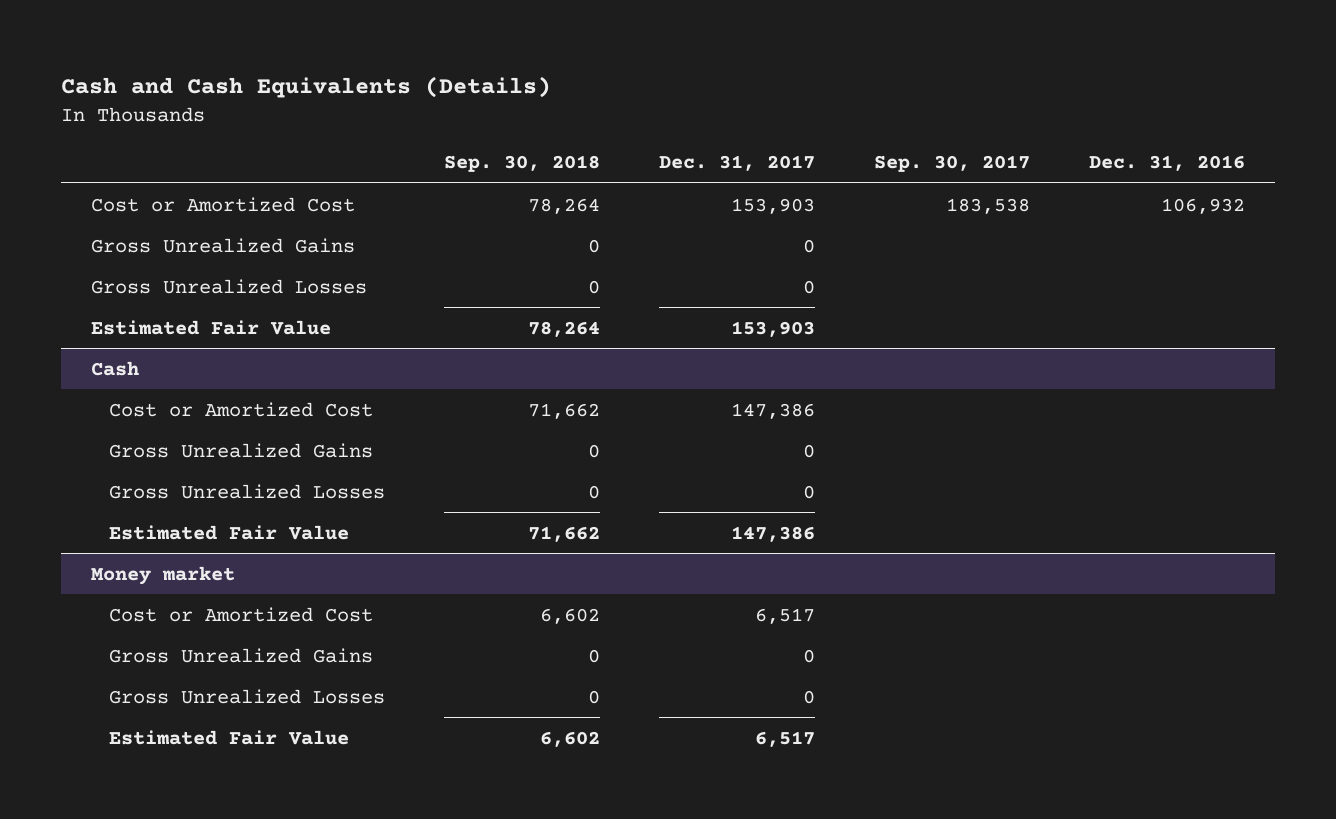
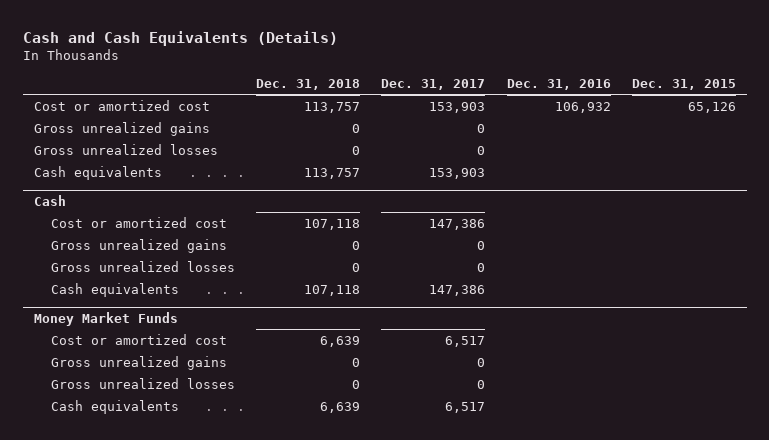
[443,155,600,173] Sep. 30, 2018 -> none
[874,155,1031,173] Sep. 30, 2017 -> none
none -> [255,78,360,90] Dec. 31, 2018
none -> [631,78,736,90] Dec. 31, 2015
[91,196,356,212] Cost or Amortized Cost -> [33,99,210,111] Cost or amortized cost
[91,237,356,253] Gross Unrealized Gains -> [33,121,210,136] Gross unrealized gains
[91,278,368,294] Gross Unrealized Losses -> [33,143,218,155] Gross unrealized losses
[91,319,332,335] Estimated Fair Value -> [33,165,162,180] Cash equivalents
[108,401,373,417] Cost or Amortized Cost -> [50,216,227,228] Cost or amortized cost
[108,442,373,458] Gross Unrealized Gains -> [50,238,227,253] Gross unrealized gains
[108,483,385,499] Gross Unrealized Losses -> [50,260,235,272] Gross unrealized losses
[108,524,349,540] Estimated Fair Value -> [50,282,179,297] Cash equivalents
[91,565,236,585] Money market -> [33,312,178,327] Money Market Funds
[108,606,373,622] Cost or Amortized Cost -> [50,333,227,345] Cost or amortized cost
[108,647,373,663] Gross Unrealized Gains -> [50,355,227,370] Gross unrealized gains
[108,688,385,704] Gross Unrealized Losses -> [50,377,235,389] Gross unrealized losses
[108,729,349,745] Estimated Fair Value -> [50,399,179,414] Cash equivalents

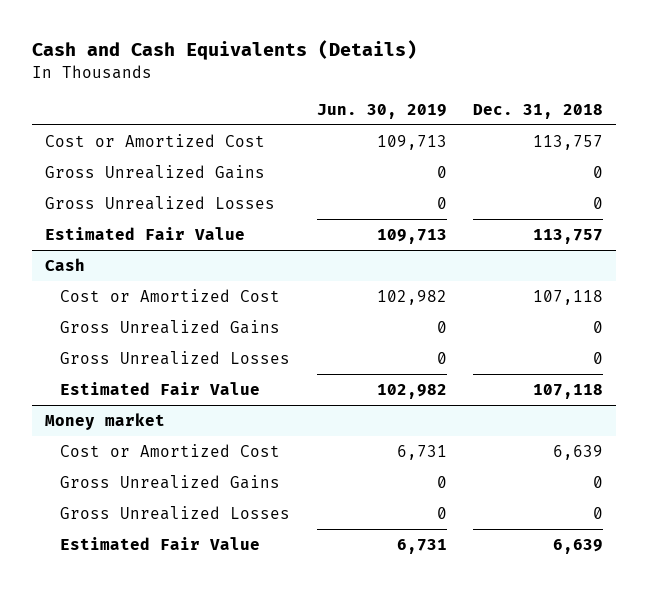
[381,78,486,90] Dec. 31, 2017 -> none
[506,78,611,90] Dec. 31, 2016 -> none
[631,78,736,90] Dec. 31, 2015 -> none
none -> [316,103,447,119] Jun. 30, 2019
[33,99,210,111] Cost or amortized cost -> [45,134,266,148] Cost or Amortized Cost
[33,121,210,136] Gross unrealized gains -> [45,165,266,180] Gross Unrealized Gains
[33,143,218,155] Gross unrealized losses -> [45,196,276,211] Gross Unrealized Losses
[33,165,162,180] Cash equivalents -> [45,227,246,241] Estimated Fair Value
[50,216,227,228] Cost or amortized cost -> [60,289,281,303] Cost or Amortized Cost
[50,238,227,253] Gross unrealized gains -> [60,320,281,335] Gross Unrealized Gains
[50,260,235,272] Gross unrealized losses -> [60,351,291,366] Gross Unrealized Losses
[50,282,179,297] Cash equivalents -> [60,382,261,396] Estimated Fair Value
[33,312,178,327] Money Market Funds -> [45,413,166,431] Money market
[50,333,227,345] Cost or amortized cost -> [60,444,281,458] Cost or Amortized Cost
[50,355,227,370] Gross unrealized gains -> [60,475,281,490] Gross Unrealized Gains
[50,377,235,389] Gross unrealized losses -> [60,506,291,521] Gross Unrealized Losses
[50,399,179,414] Cash equivalents -> [60,537,261,551] Estimated Fair Value

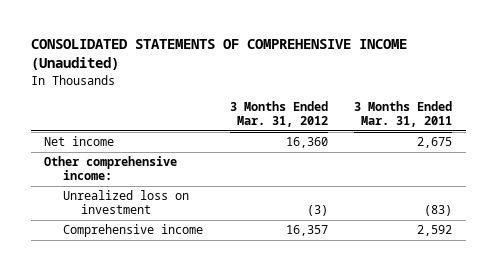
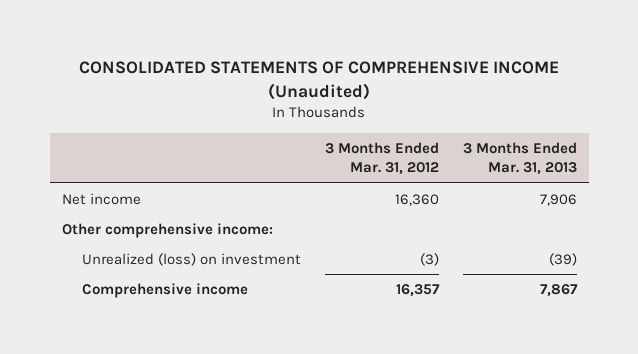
[354,101,453,128] 3 Months Ended Mar. 31, 2011 -> none
none -> [462,141,577,176] 3 Months Ended Mar. 31, 2013
[62,190,189,215] Unrealized loss on investment -> [82,252,302,266] Unrealized (loss) on investment

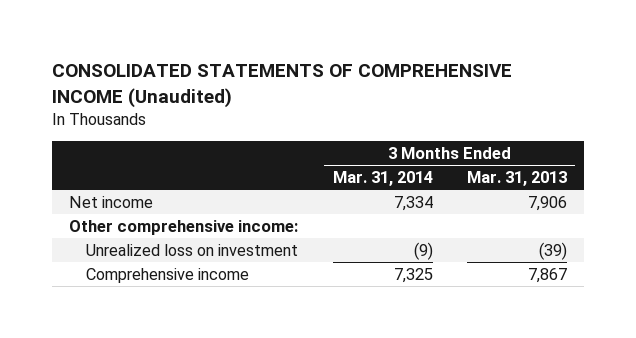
[324,141,439,176] 3 Months Ended Mar. 31, 2012 -> none
none -> [332,171,433,187] Mar. 31, 2014
[82,252,302,266] Unrealized (loss) on investment -> [86,243,299,256] Unrealized loss on investment

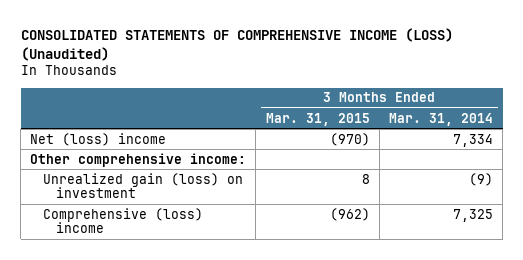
[51,64,512,108] CONSOLIDATED STATEMENTS OF COMPREHENSIVE INCOME (Unaudited) -> [20,27,453,61] CONSOLIDATED STATEMENTS OF COMPREHENSIVE INCOME (LOSS) (Unaudited)
[466,171,567,187] Mar. 31, 2013 -> none
none -> [265,112,370,126] Mar. 31, 2015
[69,195,154,208] Net income -> [30,132,167,146] Net (loss) income
[86,243,299,256] Unrealized loss on investment -> [43,172,244,199] Unrealized gain (loss) on investment
[86,267,250,283] Comprehensive income -> [43,207,204,234] Comprehensive (loss) income

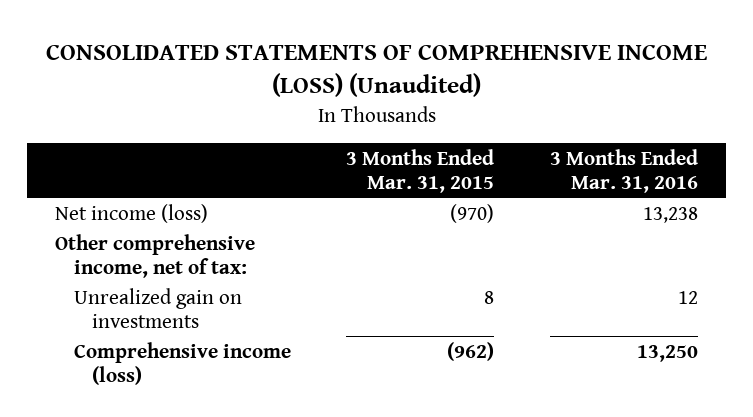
[388,112,493,126] Mar. 31, 2014 -> none
none -> [550,148,699,193] 3 Months Ended Mar. 31, 2016
[30,132,167,146] Net (loss) income -> [55,203,209,223] Net income (loss)
[30,152,247,167] Other comprehensive income: -> [55,233,256,278] Other comprehensive income, net of tax:
[43,172,244,199] Unrealized gain (loss) on investment -> [73,287,242,328] Unrealized gain on investments
[43,207,204,234] Comprehensive (loss) income -> [73,341,291,385] Comprehensive income (loss)

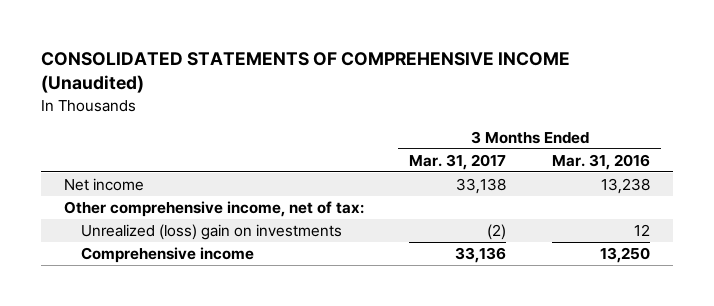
[45,44,707,98] CONSOLIDATED STATEMENTS OF COMPREHENSIVE INCOME (LOSS) (Unaudited) -> [40,52,570,94] CONSOLIDATED STATEMENTS OF COMPREHENSIVE INCOME (Unaudited)
[346,148,495,193] 3 Months Ended Mar. 31, 2015 -> none
none -> [409,153,507,170] Mar. 31, 2017
[55,203,209,223] Net income (loss) -> [63,177,144,191] Net income
[73,287,242,328] Unrealized gain on investments -> [81,223,343,240] Unrealized (loss) gain on investments
[73,341,291,385] Comprehensive income (loss) -> [81,246,255,263] Comprehensive income

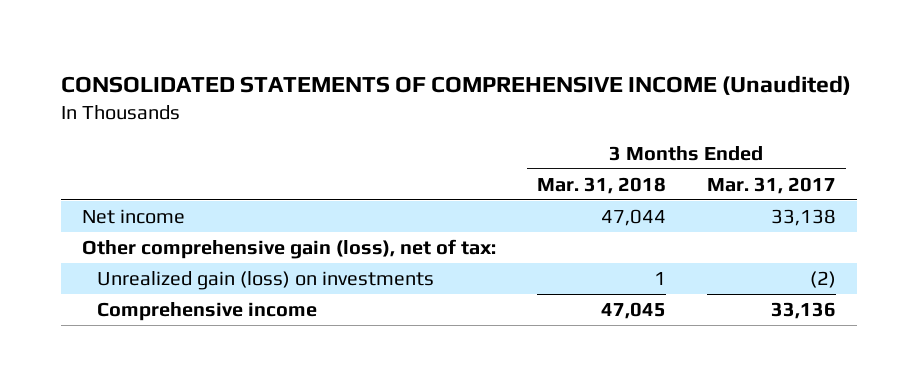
[552,153,651,170] Mar. 31, 2016 -> none
none -> [536,176,666,194] Mar. 31, 2018
[63,200,364,217] Other comprehensive income, net of tax: -> [81,238,496,259] Other comprehensive gain (loss), net of tax:
[81,223,343,240] Unrealized (loss) gain on investments -> [97,270,435,290] Unrealized gain (loss) on investments

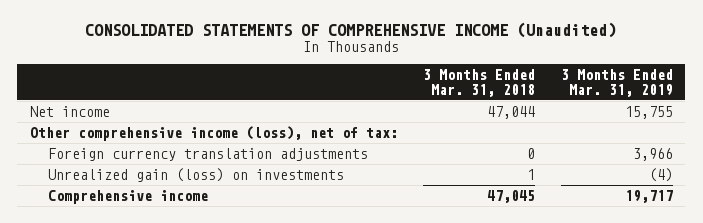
[707,176,837,194] Mar. 31, 2017 -> none
none -> [560,68,673,98] 3 Months Ended Mar. 31, 2019
[81,238,496,259] Other comprehensive gain (loss), net of tax: -> [30,125,399,141] Other comprehensive income (loss), net of tax:
none -> [47,147,368,161] Foreign currency translation adjustments

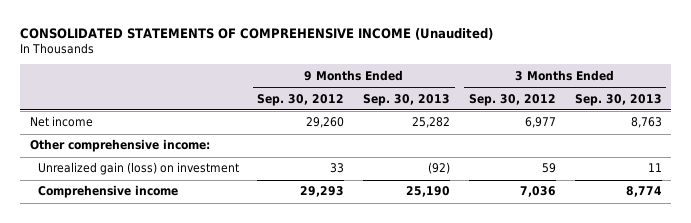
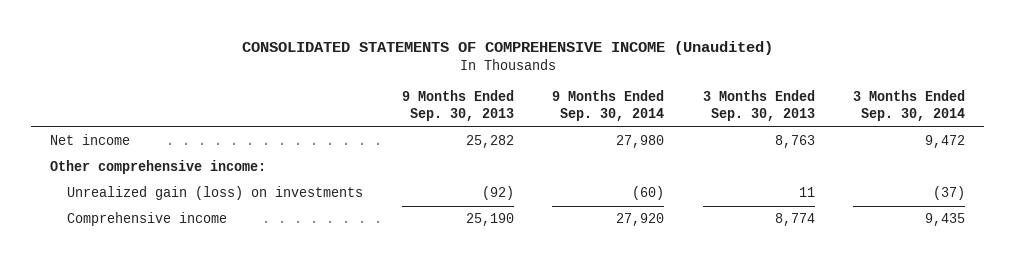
[257,93,345,106] Sep. 30, 2012 -> none
[468,93,556,106] Sep. 30, 2012 -> none
none -> [552,90,665,122] 9 Months Ended Sep. 30, 2014
none -> [853,90,966,122] 3 Months Ended Sep. 30, 2014
[37,162,239,176] Unrealized gain (loss) on investment -> [67,186,364,201] Unrealized gain (loss) on investments

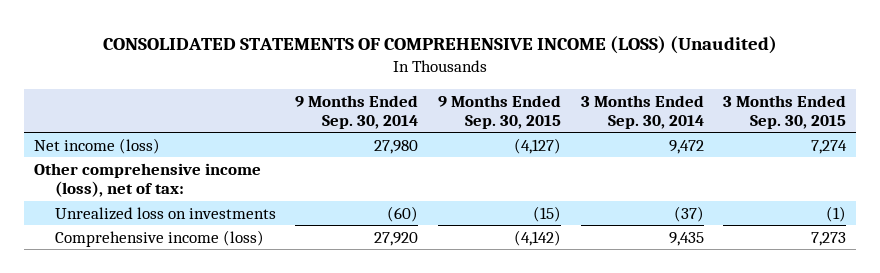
[241,40,773,55] CONSOLIDATED STATEMENTS OF COMPREHENSIVE INCOME (Unaudited) -> [103,35,778,54] CONSOLIDATED STATEMENTS OF COMPREHENSIVE INCOME (LOSS) (Unaudited)
[401,90,514,122] 9 Months Ended Sep. 30, 2013 -> none
[702,90,815,122] 3 Months Ended Sep. 30, 2013 -> none
none -> [438,94,562,129] 9 Months Ended Sep. 30, 2015
none -> [723,94,847,129] 3 Months Ended Sep. 30, 2015
[50,134,131,146] Net income -> [33,137,160,154] Net income (loss)
[50,160,267,175] Other comprehensive income: -> [33,162,261,197] Other comprehensive income (loss), net of tax:
[67,186,364,201] Unrealized gain (loss) on investments -> [54,206,276,220] Unrealized loss on investments
[67,212,228,227] Comprehensive income -> [54,229,264,247] Comprehensive income (loss)

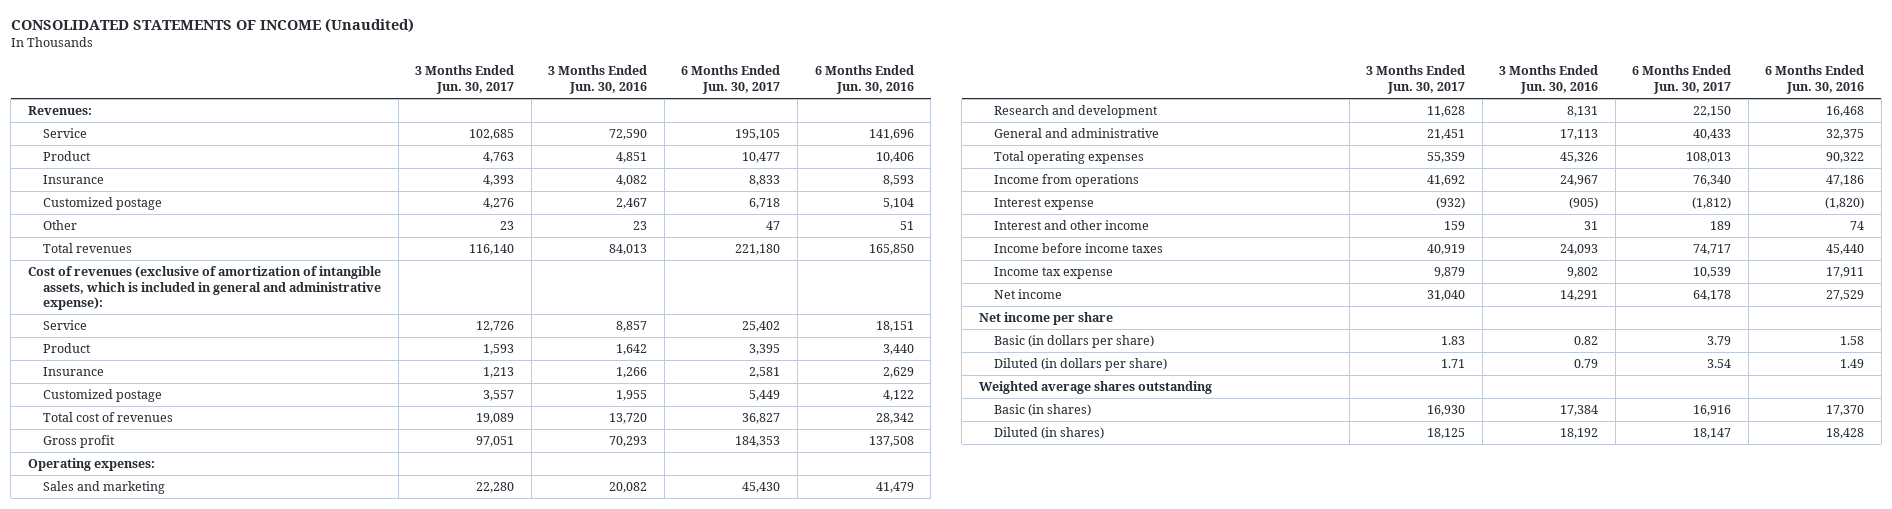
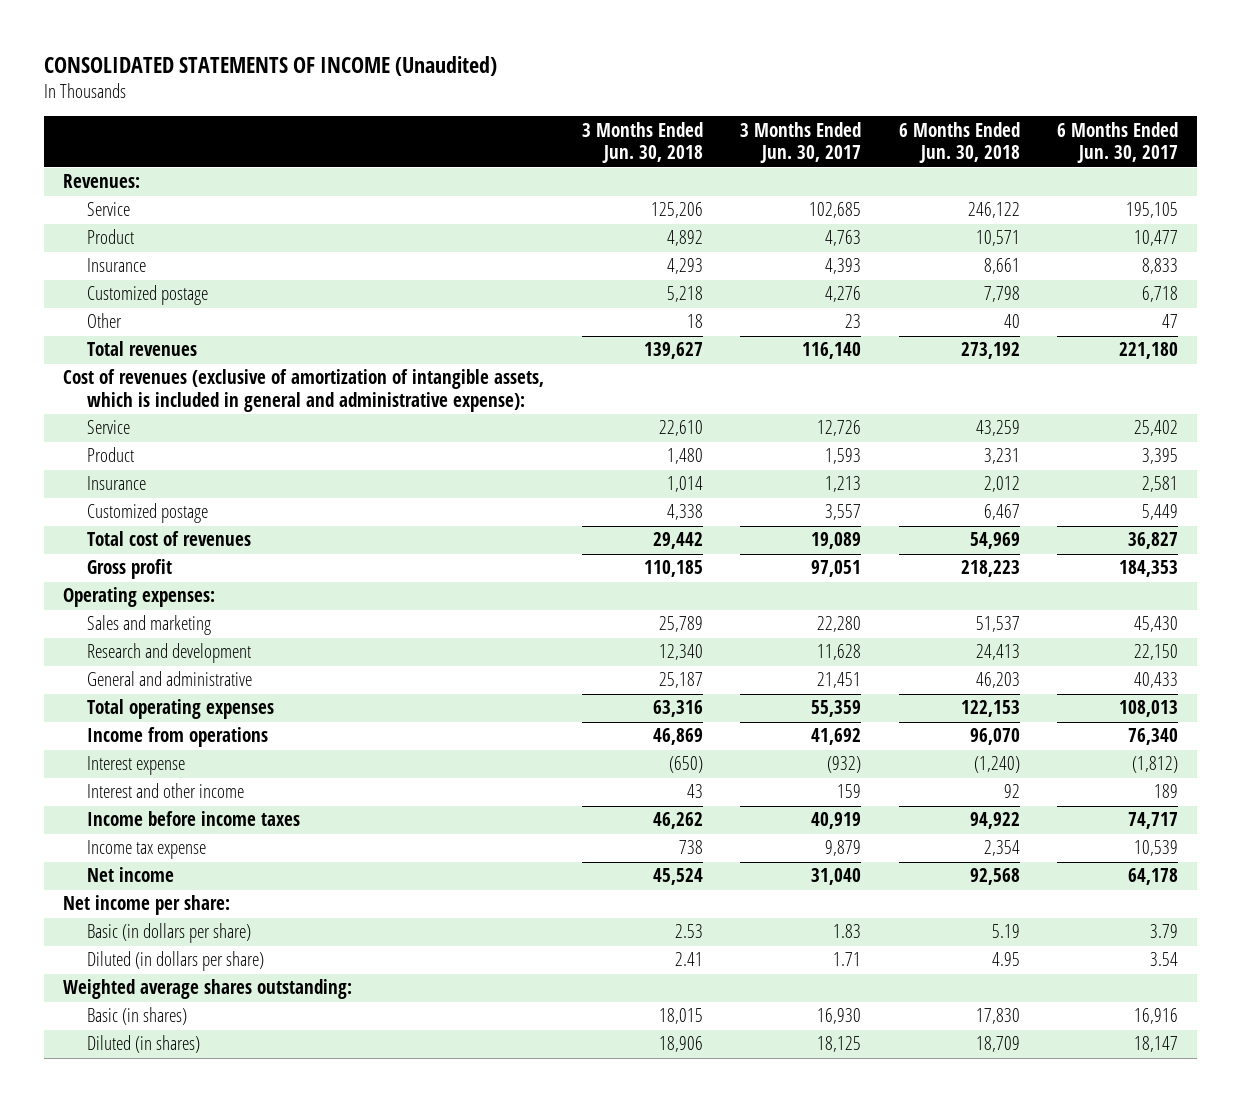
[548,65,648,95] 3 Months Ended Jun. 30, 2016 -> none
[814,65,914,95] 6 Months Ended Jun. 30, 2016 -> none
none -> [581,121,703,164] 3 Months Ended Jun. 30, 2018
none -> [898,121,1020,164] 6 Months Ended Jun. 30, 2018
[978,311,1113,325] Net income per share -> [63,895,231,916] Net income per share:
[978,380,1212,394] Weighted average shares outstanding -> [63,979,353,1000] Weighted average shares outstanding:

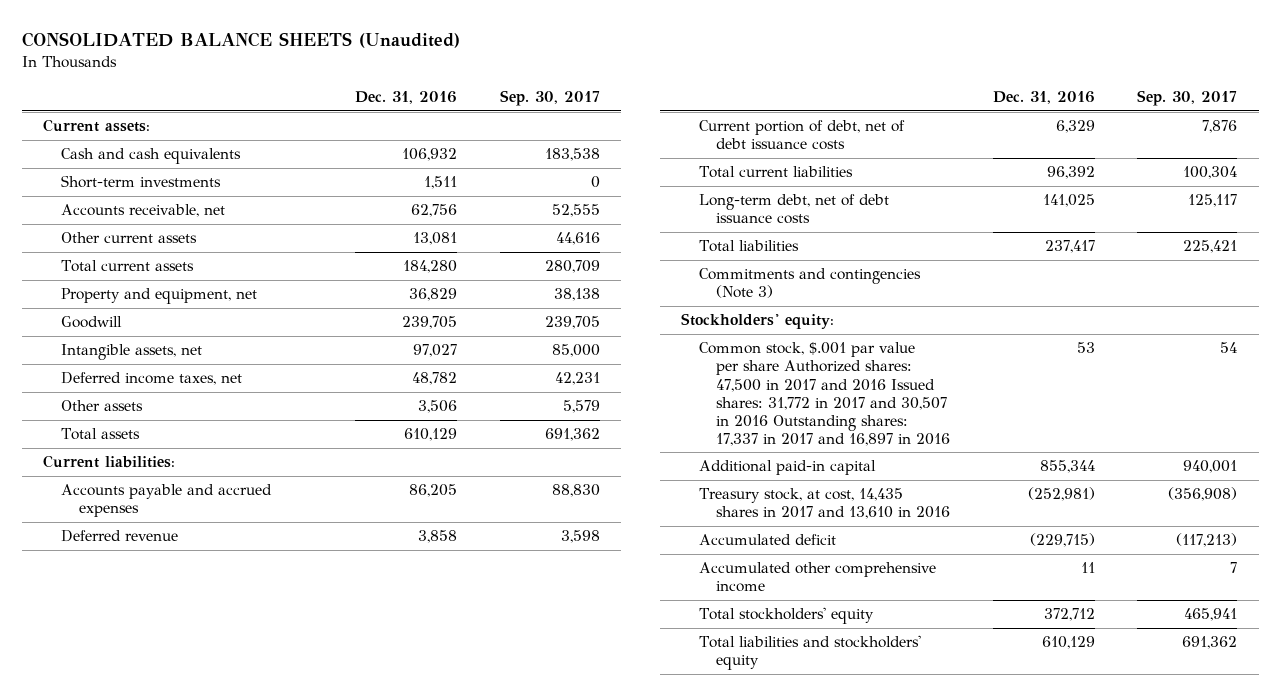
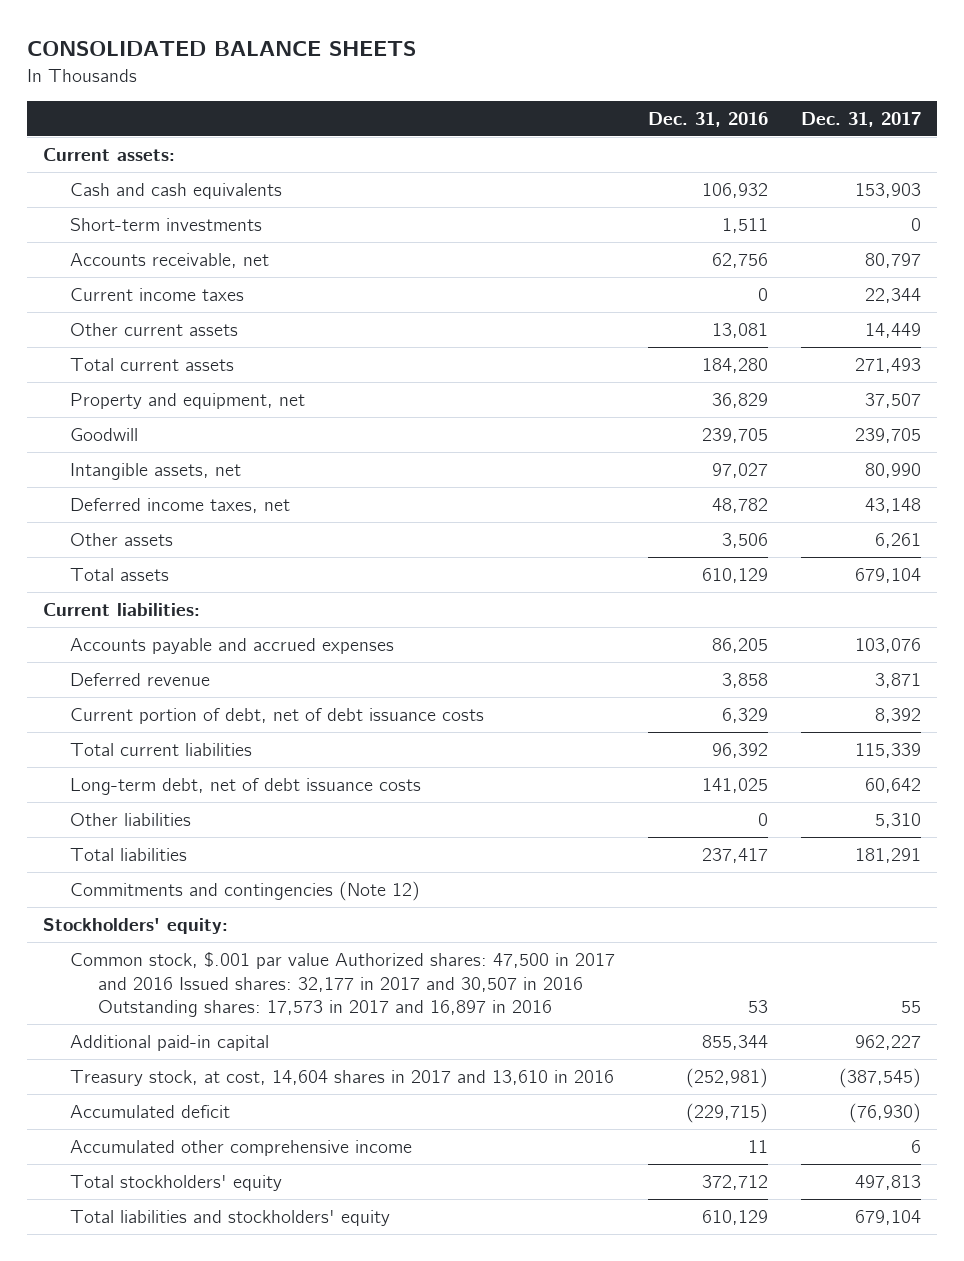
[21,31,460,48] CONSOLIDATED BALANCE SHEETS (Unaudited) -> [26,41,416,57] CONSOLIDATED BALANCE SHEETS
[499,89,600,106] Sep. 30, 2017 -> none
none -> [800,111,921,127] Dec. 31, 2017
none -> [70,288,245,302] Current income taxes
none -> [70,813,192,827] Other liabilities
[698,268,921,299] Commitments and contingencies (Note 3) -> [70,881,421,902] Commitments and contingencies (Note 12)
[698,342,951,446] Common stock, $.001 par value per share Authorized shares: 47,500 in 2017 and 2016 Issued shares: 31,772 in 2017 and 30,507 in 2016 Outstanding shares: 17,337 in 2017 and 16,897 in 2016 -> [70,952,616,1018] Common stock, $.001 par value Authorized shares: 47,500 in 2017 and 2016 Issued shares: 32,177 in 2017 and 30,507 in 2016 Outstanding shares: 17,573 in 2017 and 16,897 in 2016
[698,488,951,520] Treasury stock, at cost, 14,435 shares in 2017 and 13,610 in 2016 -> [70,1070,615,1087] Treasury stock, at cost, 14,604 shares in 2017 and 13,610 in 2016

